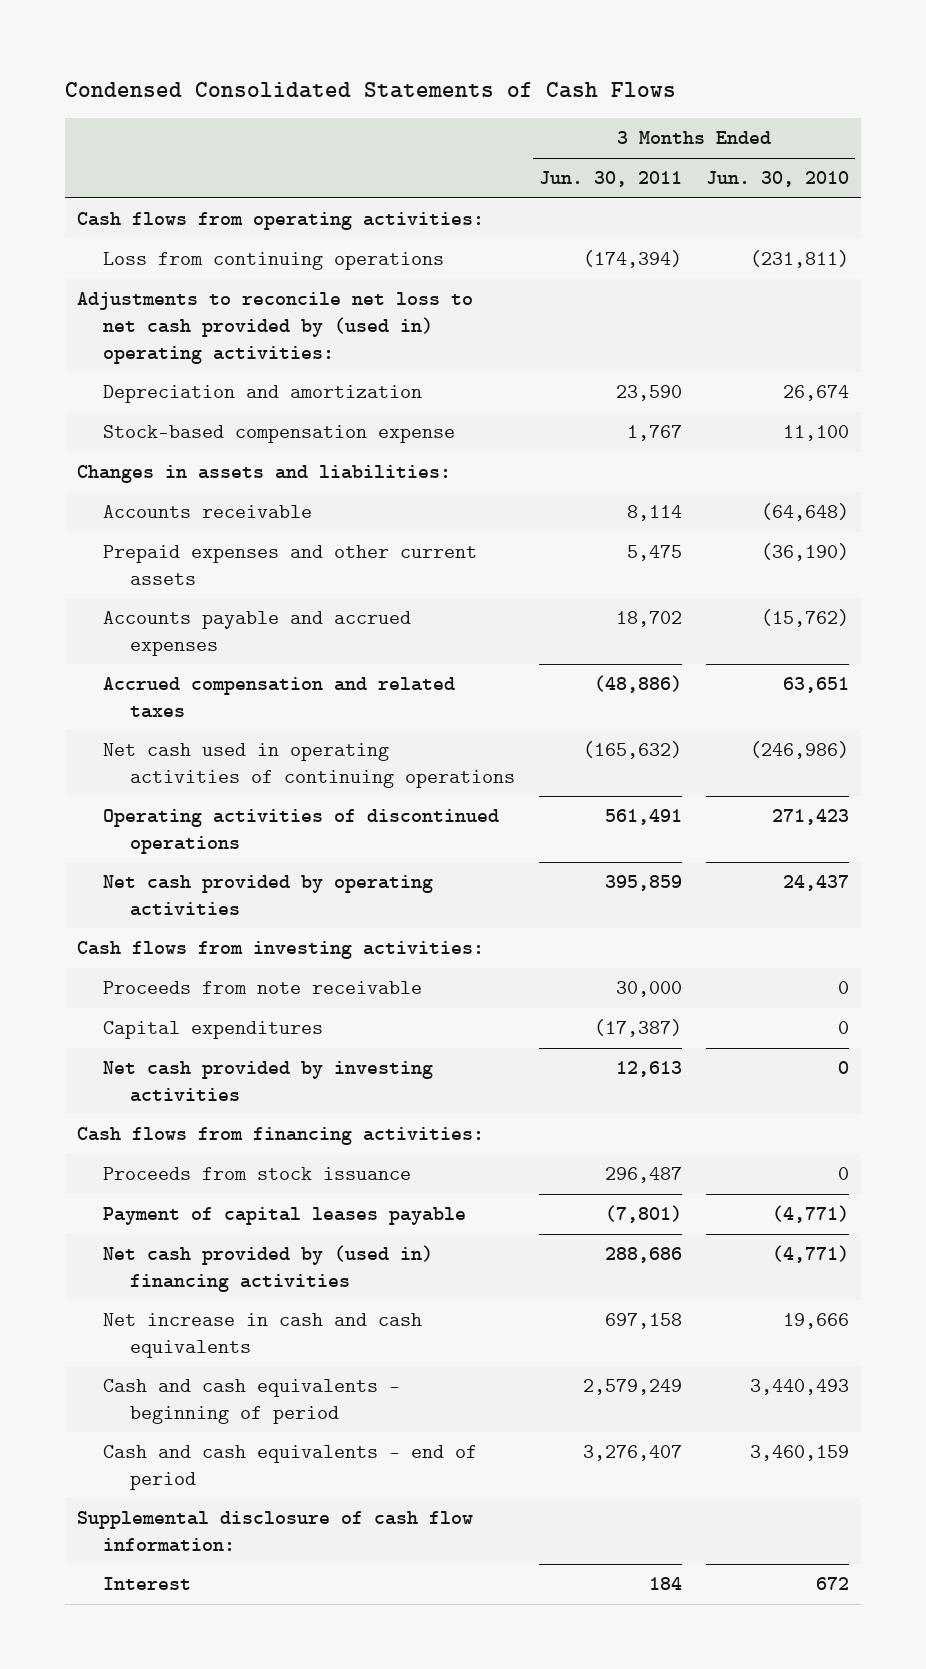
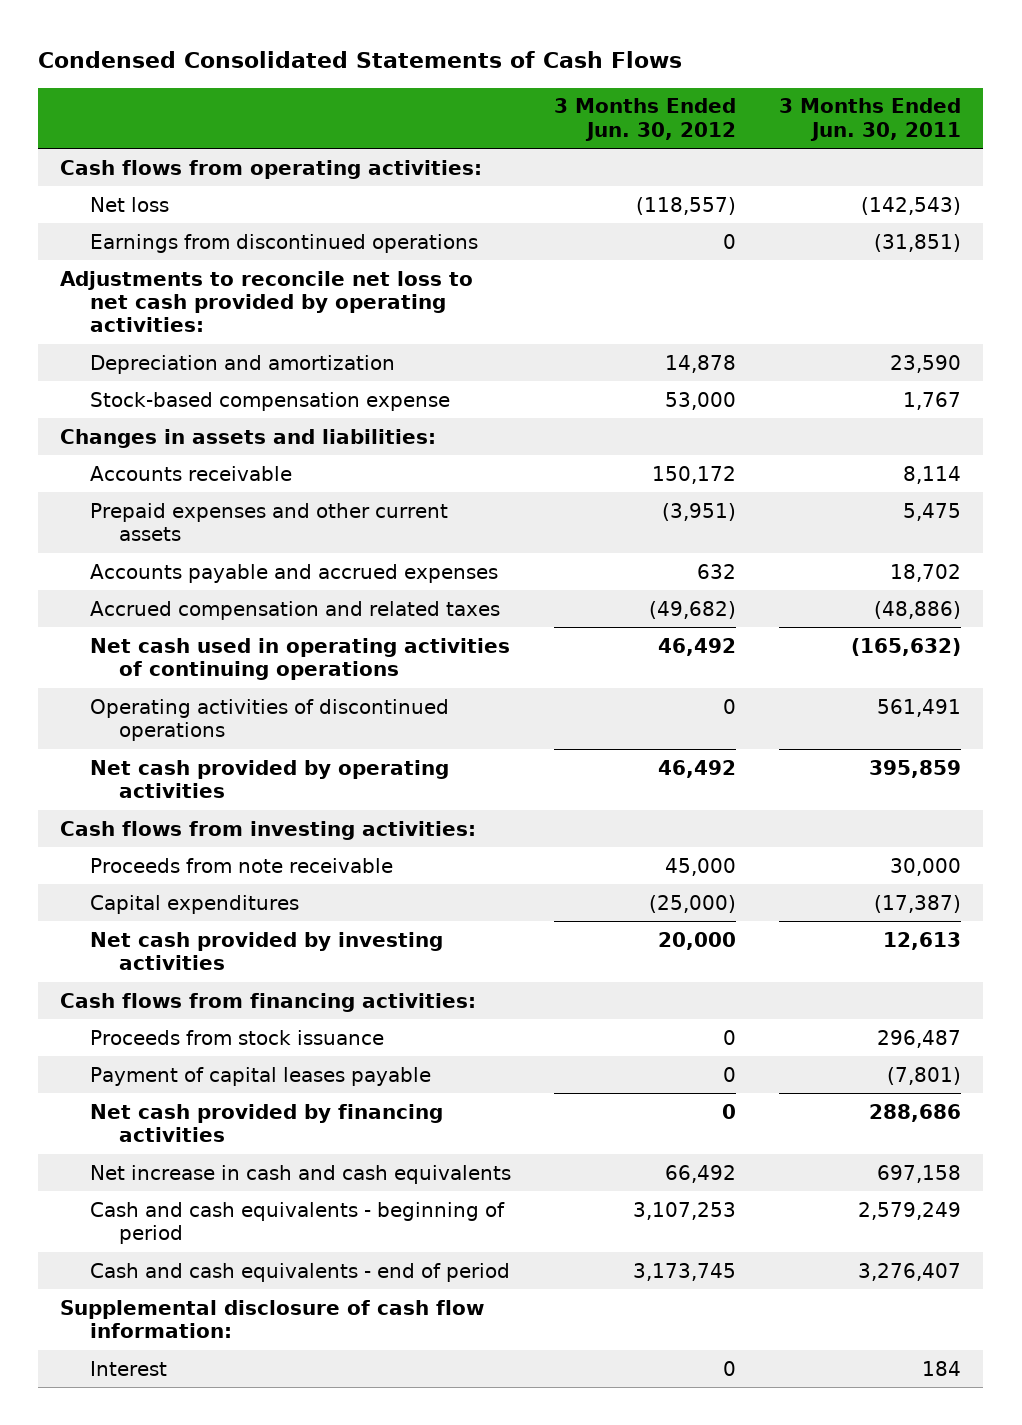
[706,171,850,188] Jun. 30, 2010 -> none
none -> [554,98,737,141] 3 Months Ended Jun. 30, 2012
none -> [89,196,169,212] Net loss
[103,252,445,271] Loss from continuing operations -> [89,233,478,253] Earnings from discontinued operations
[582,250,682,269] (174,394) -> [874,233,962,252] (31,851)
[76,292,473,364] Adjustments to reconcile net loss to net cash provided by (used in) operating activities: -> [60,270,474,333] Adjustments to reconcile net loss to net cash provided by operating activities:
[103,1245,434,1292] Net cash provided by (used in) financing activities -> [89,1103,443,1142] Net cash provided by financing activities

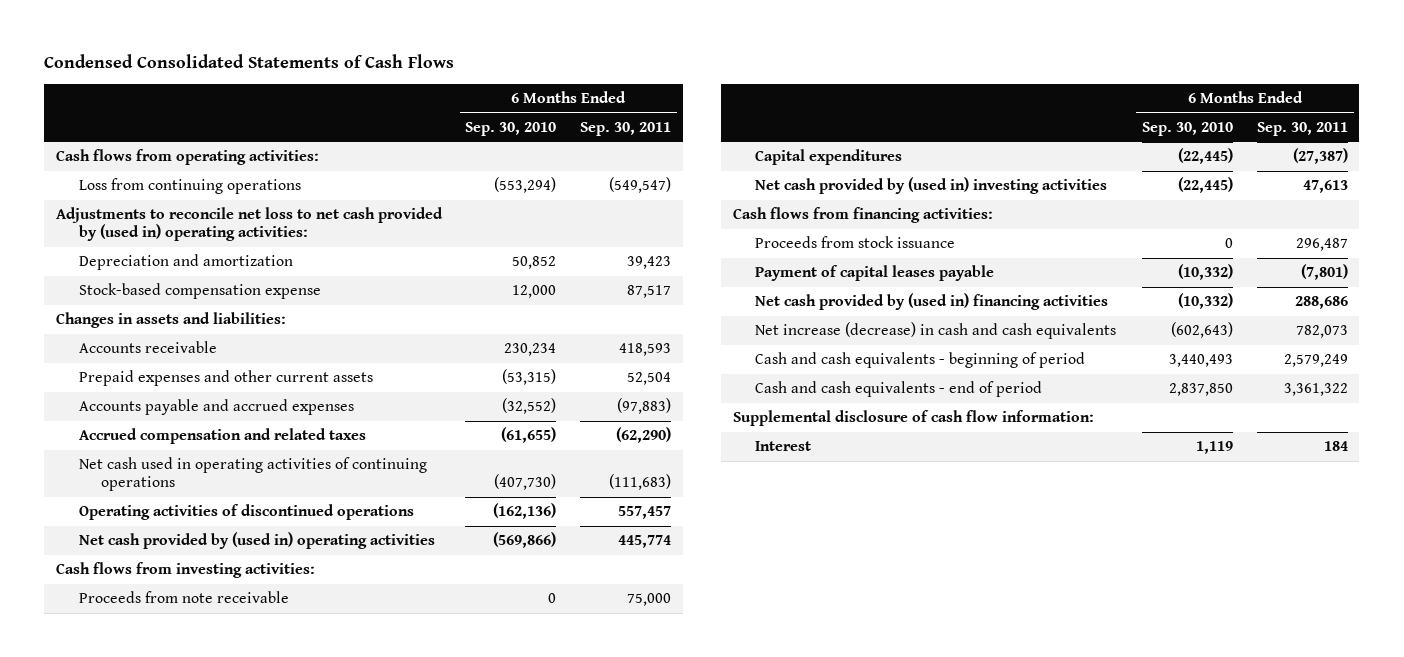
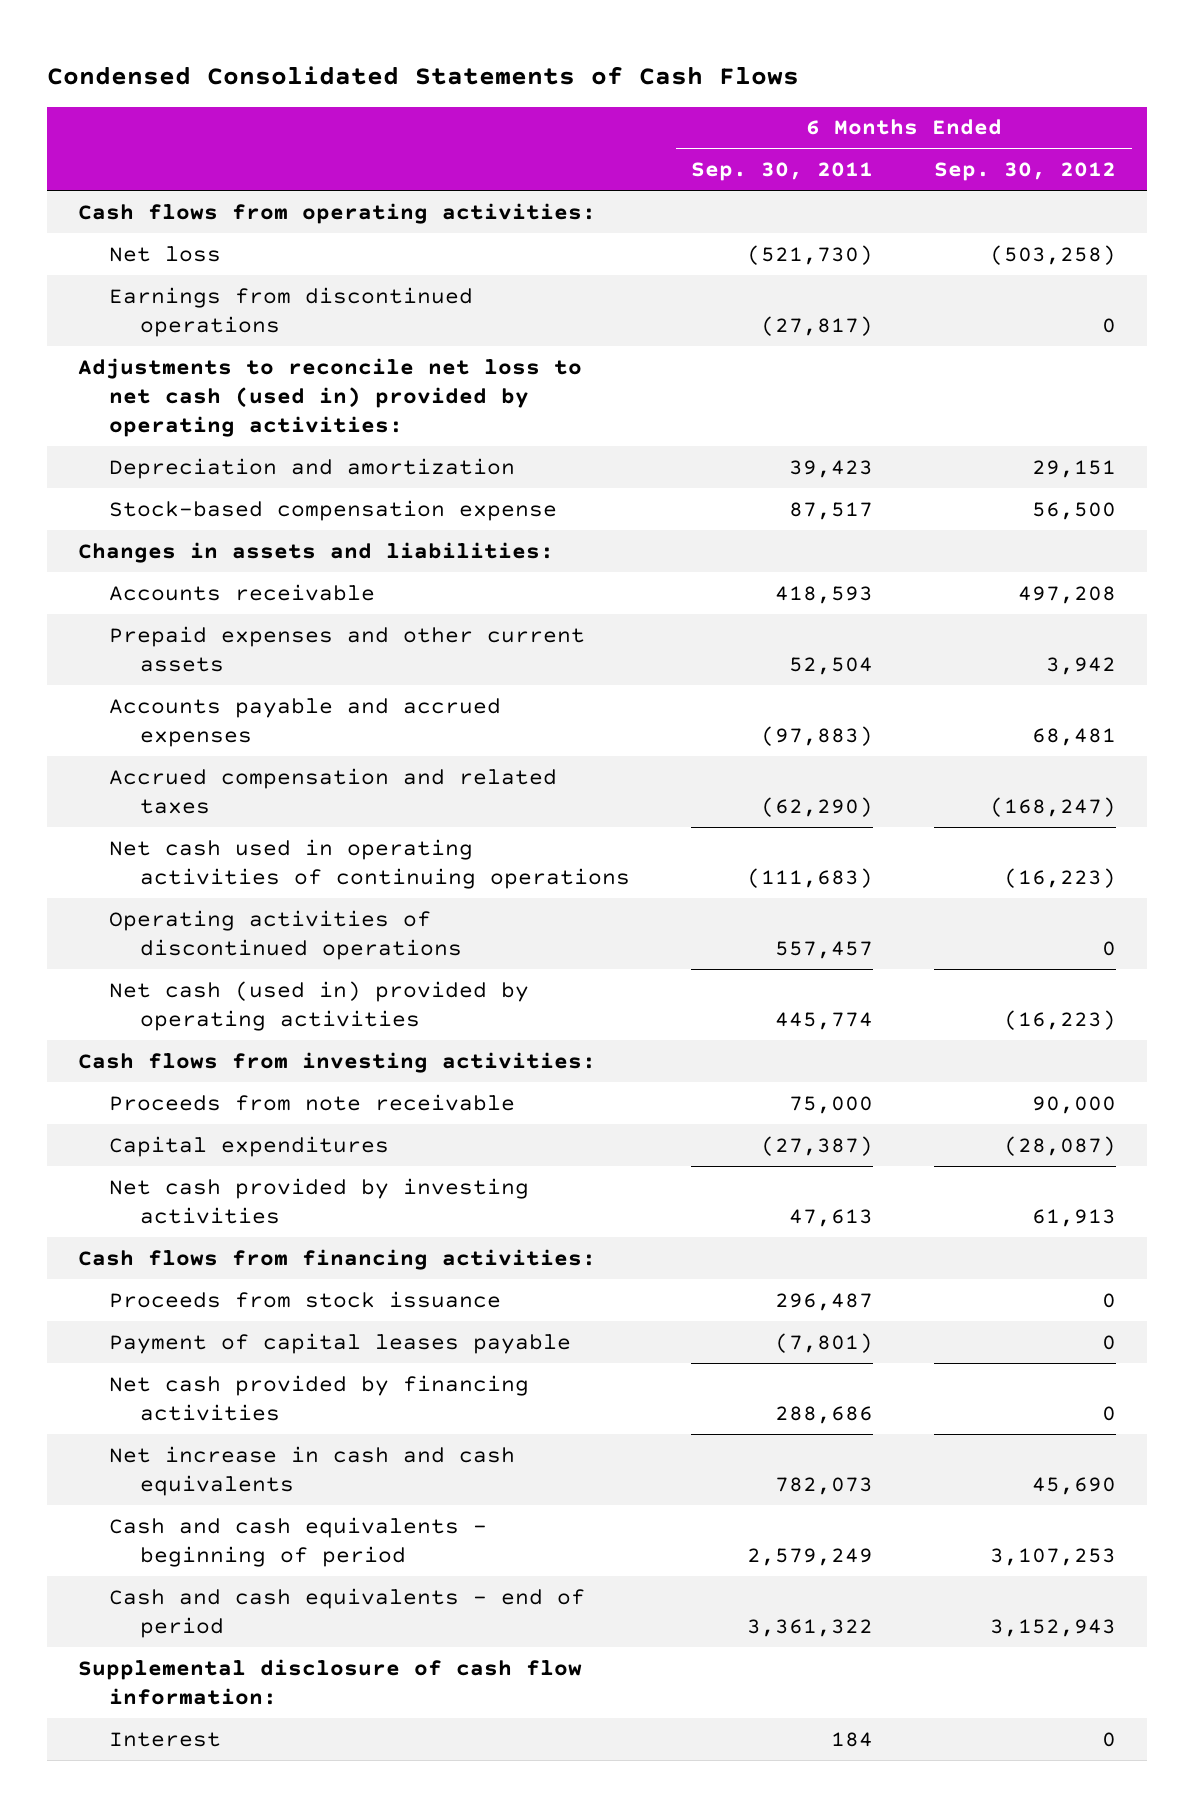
[465,121,557,136] Sep. 30, 2010 -> none
none -> [934,162,1117,182] Sep. 30, 2012
none -> [109,245,222,262] Net loss
[78,178,301,195] Loss from continuing operations -> [109,286,474,337] Earnings from discontinued operations
[608,177,671,194] (549,547) -> [761,315,874,336] (27,817)
[55,207,443,242] Adjustments to reconcile net loss to net cash provided by (used in) operating activities: -> [78,357,583,438] Adjustments to reconcile net loss to net cash (used in) provided by operating activities:
[78,532,435,550] Net cash provided by (used in) operating activities -> [109,980,530,1031] Net cash (used in) provided by operating activities
[755,177,1108,195] Net cash provided by (used in) investing activities -> [109,1177,530,1224] Net cash provided by investing activities
[755,293,1109,311] Net cash provided by (used in) financing activities -> [109,1374,530,1421] Net cash provided by financing activities
[755,322,1117,340] Net increase (decrease) in cash and cash equivalents -> [109,1445,516,1496] Net increase in cash and cash equivalents

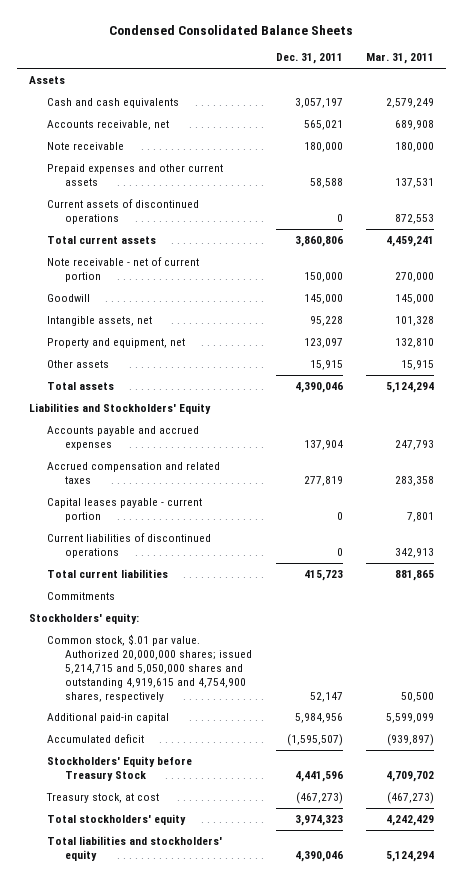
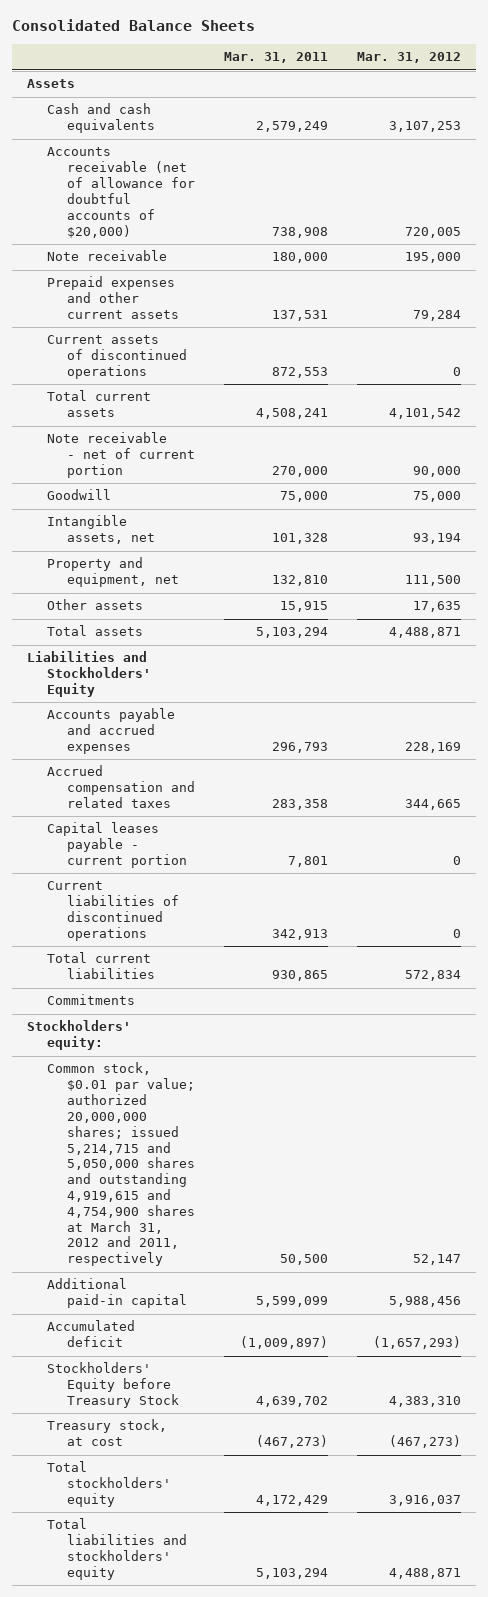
[109,24,354,35] Condensed Consolidated Balance Sheets -> [12,19,256,32] Consolidated Balance Sheets
[275,53,343,65] Dec. 31, 2011 -> none
none -> [357,52,462,64] Mar. 31, 2012
[46,119,169,130] Accounts receivable, net -> [46,147,195,238] Accounts receivable (net of allowance for doubtful accounts of $20,000)
[395,119,435,130] 689,908 -> [271,226,328,238] 738,908
[386,235,435,247] 4,459,241 -> [255,408,328,420] 4,508,241
[395,293,435,304] 145,000 -> [279,491,328,503] 75,000
[386,381,435,393] 5,124,294 -> [255,627,328,639] 5,103,294
[395,439,435,450] 247,793 -> [271,742,328,754] 296,793
[395,569,435,581] 881,865 -> [271,970,328,982] 930,865
[46,633,252,702] Common stock, $.01 par value. Authorized 20,000,000 shares; issued 5,214,715 and 5,050,000 shares and outstanding 4,919,615 and 4,754,900 shares, respectively -> [46,1062,195,1267] Common stock, $0.01 par value; authorized 20,000,000 shares; issued 5,214,715 and 5,050,000 shares and outstanding 4,919,615 and 4,754,900 shares at March 31, 2012 and 2011, respectively
[387,733,435,746] (939,897) -> [239,1336,328,1350] (1,009,897)
[386,770,435,782] 4,709,702 -> [255,1396,328,1408] 4,639,702
[386,814,435,826] 4,242,429 -> [255,1495,328,1507] 4,172,429
[386,850,435,862] 5,124,294 -> [255,1567,328,1579] 5,103,294

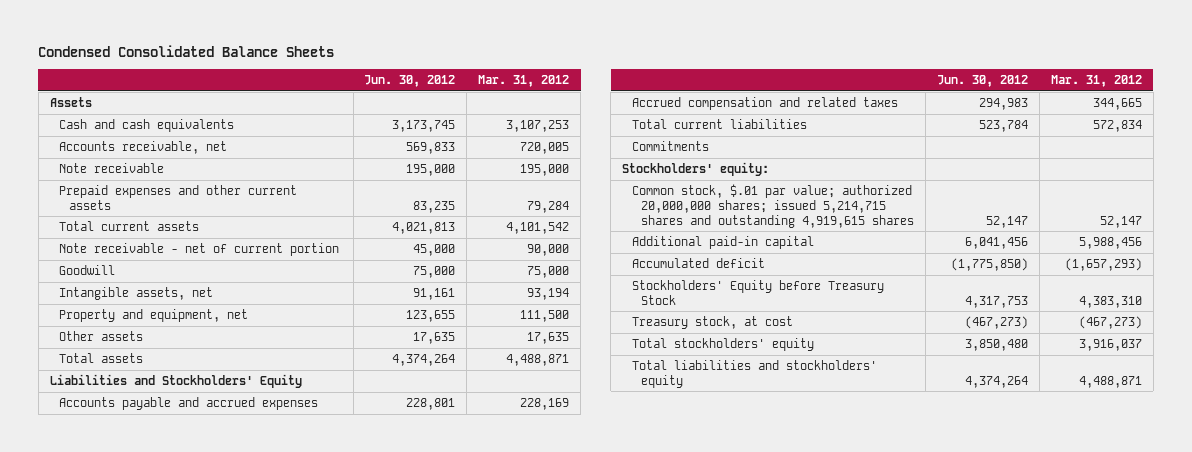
[12,19,256,32] Consolidated Balance Sheets -> [38,45,335,58] Condensed Consolidated Balance Sheets
[223,52,328,64] Mar. 31, 2011 -> none
none -> [364,75,456,88] Jun. 30, 2012
[46,147,195,238] Accounts receivable (net of allowance for doubtful accounts of $20,000) -> [59,141,228,155] Accounts receivable, net
[46,335,187,380] Current assets of discontinued operations -> none
[46,822,187,869] Capital leases payable - current portion -> none
[46,881,179,941] Current liabilities of discontinued operations -> none
[46,1062,195,1267] Common stock, $0.01 par value; authorized 20,000,000 shares; issued 5,214,715 and 5,050,000 shares and outstanding 4,919,615 and 4,754,900 shares at March 31, 2012 and 2011, respectively -> [631,184,915,228] Common stock, $.01 par value; authorized 20,000,000 shares; issued 5,214,715 shares and outstanding 4,919,615 shares

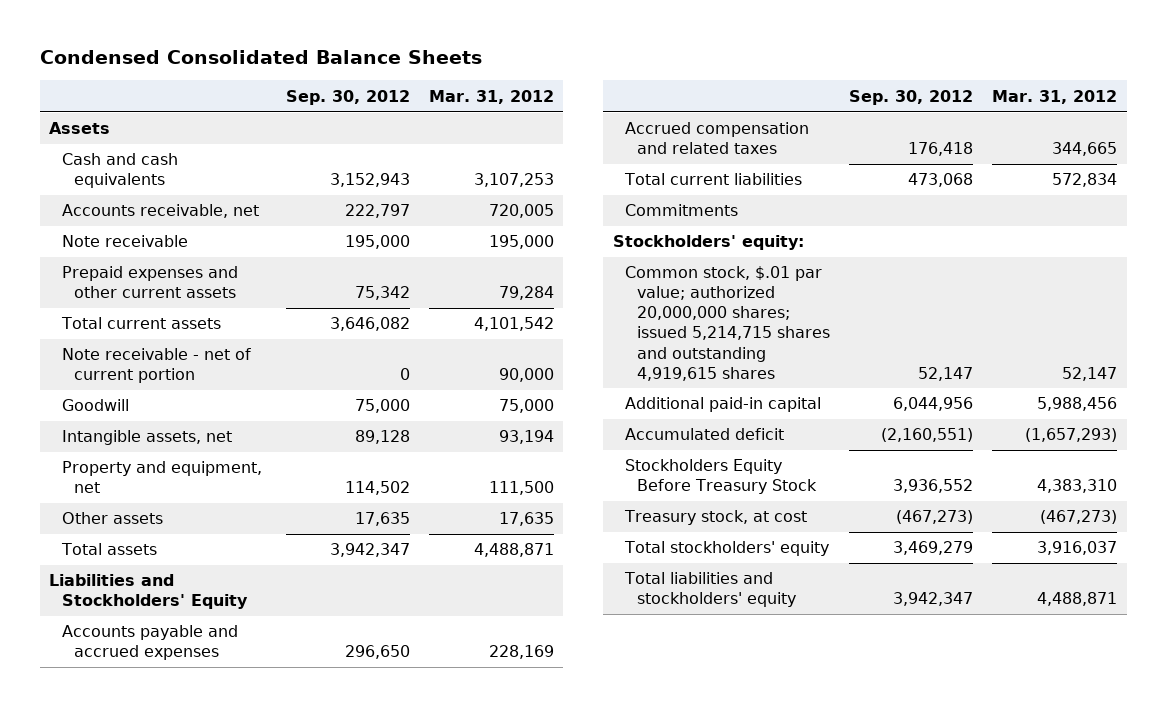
[364,75,456,88] Jun. 30, 2012 -> none
none -> [285,89,410,105] Sep. 30, 2012
[631,280,884,305] Stockholders' Equity before Treasury Stock -> [624,459,818,495] Stockholders Equity Before Treasury Stock

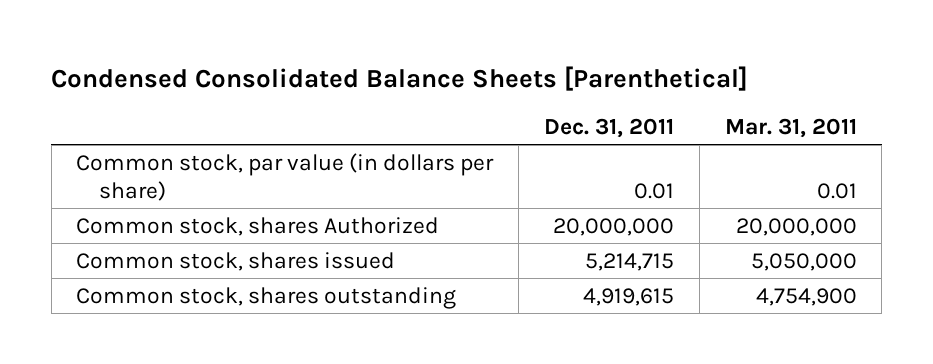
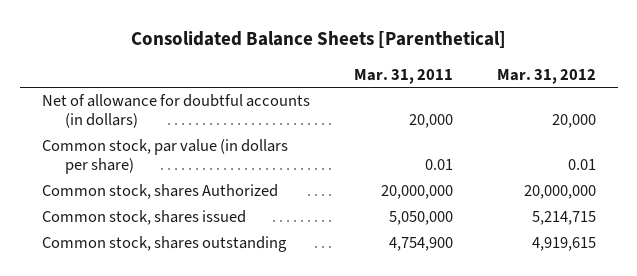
[51,65,749,91] Condensed Consolidated Balance Sheets [Parenthetical] -> [130,31,506,49] Consolidated Balance Sheets [Parenthetical]
[544,118,675,139] Dec. 31, 2011 -> none
none -> [496,68,596,84] Mar. 31, 2012
none -> [41,94,310,129] Net of allowance for doubtful accounts (in dollars)

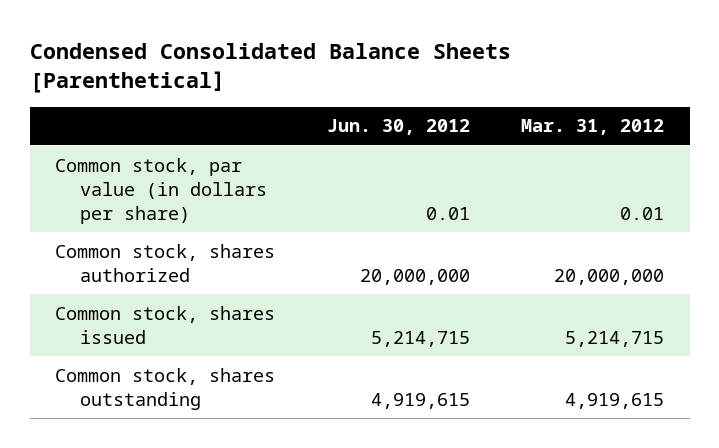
[130,31,506,49] Consolidated Balance Sheets [Parenthetical] -> [29,42,511,93] Condensed Consolidated Balance Sheets [Parenthetical]
[353,68,453,84] Mar. 31, 2011 -> none
none -> [326,119,470,136] Jun. 30, 2012
[41,94,310,129] Net of allowance for doubtful accounts (in dollars) -> none
[41,184,278,200] Common stock, shares Authorized -> [55,243,276,282] Common stock, shares authorized

